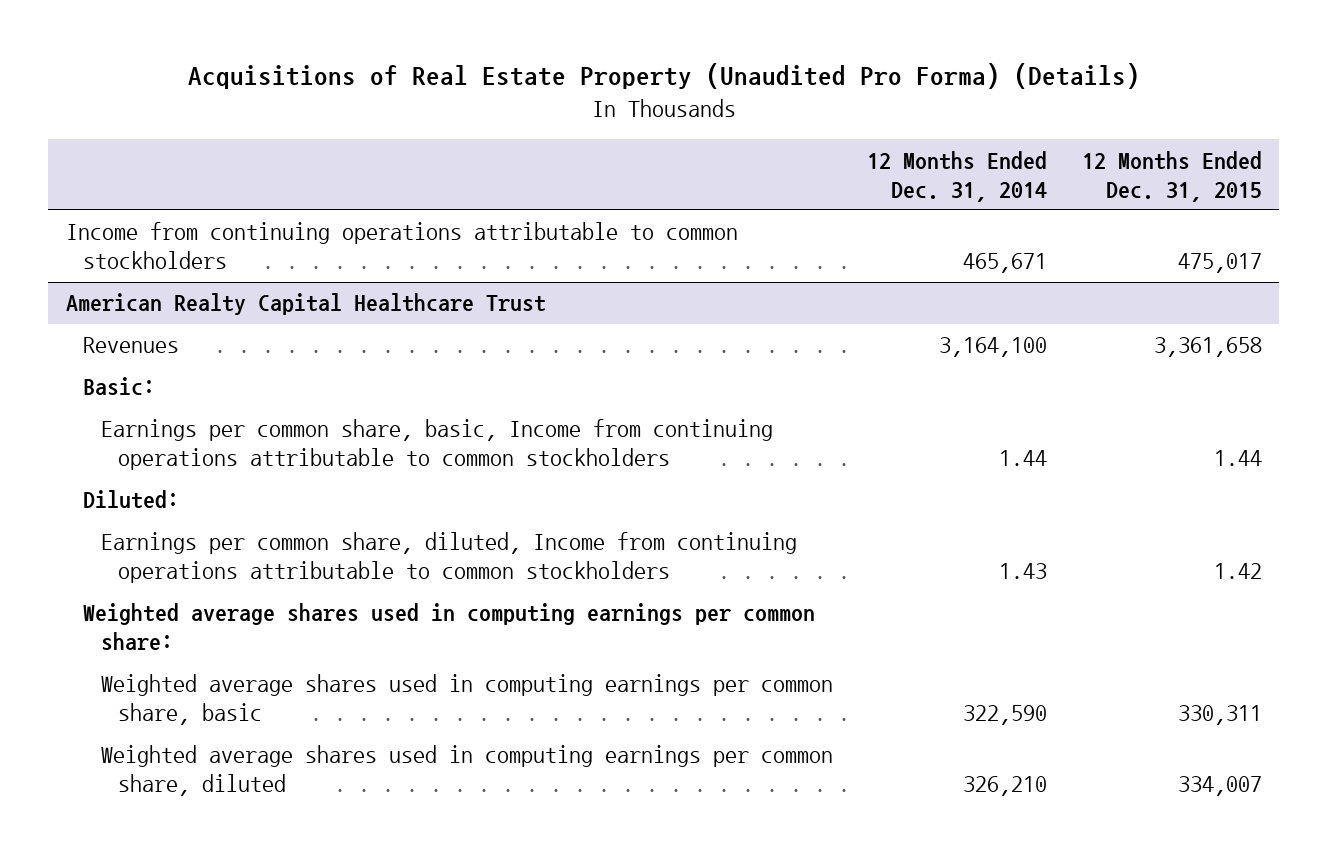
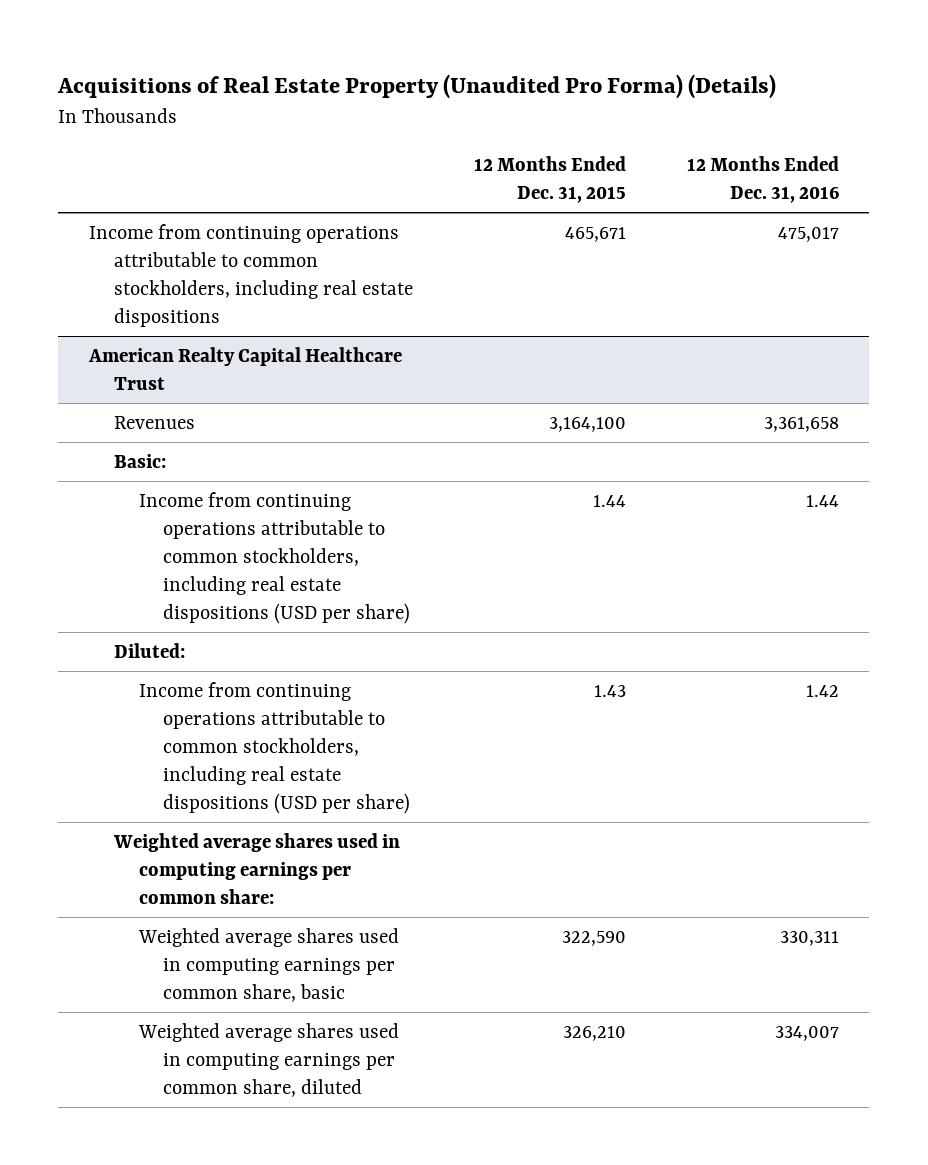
[867,150,1048,202] 12 Months Ended Dec. 31, 2014 -> none
none -> [686,156,839,203] 12 Months Ended Dec. 31, 2016
[65,222,738,270] Income from continuing operations attributable to common stockholders -> [88,223,413,327] Income from continuing operations attributable to common stockholders, including real estate dispositions
[1177,253,1262,274] 475,017 -> [564,226,626,242] 465,671
[1153,337,1262,358] 3,361,658 -> [548,416,626,432] 3,164,100
[100,419,773,471] Earnings per common share, basic, Income from continuing operations attributable to common stockholders -> [138,491,411,624] Income from continuing operations attributable to common stockholders, including real estate dispositions (USD per share)
[100,532,797,584] Earnings per common share, diluted, Income from continuing operations attributable to common stockholders -> [138,681,411,814] Income from continuing operations attributable to common stockholders, including real estate dispositions (USD per share)
[1213,563,1262,580] 1.42 -> [593,684,626,697] 1.43
[1177,705,1262,726] 330,311 -> [561,930,626,946] 322,590
[1177,776,1262,797] 334,007 -> [562,1025,626,1041] 326,210

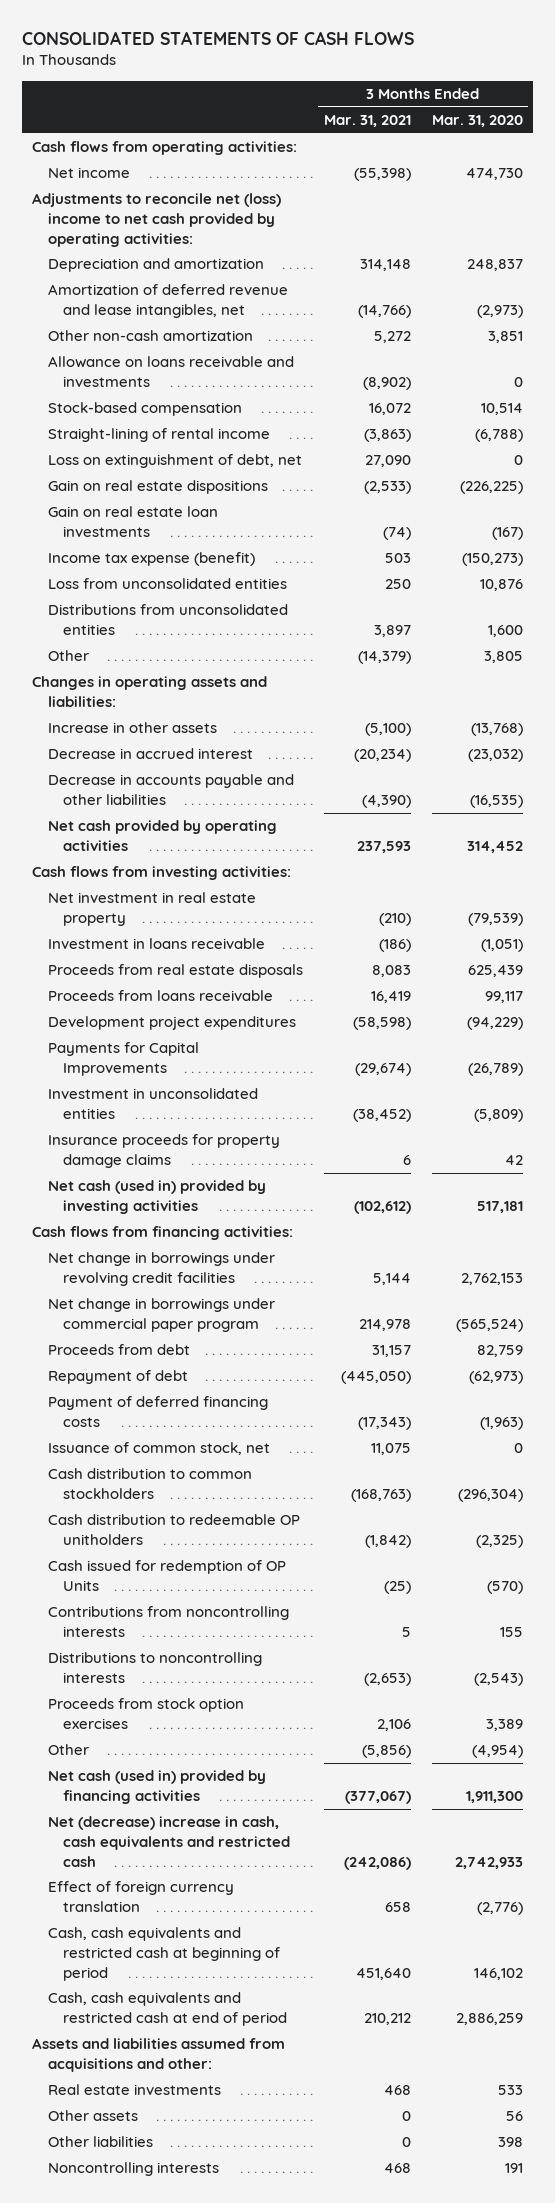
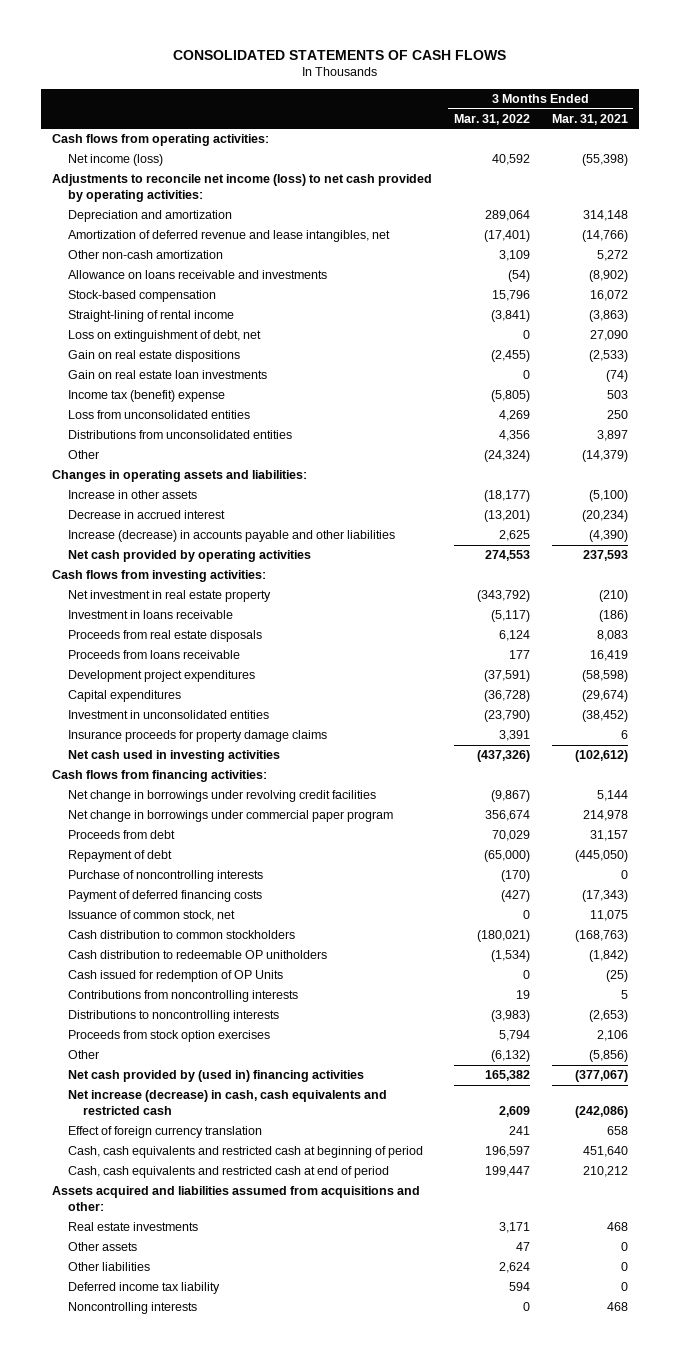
[431,115,523,128] Mar. 31, 2020 -> none
none -> [453,113,530,125] Mar. 31, 2022
[47,167,130,179] Net income -> [67,154,163,167] Net income (loss)
[32,193,282,247] Adjustments to reconcile net (loss) income to net cash provided by operating activities: -> [51,174,432,202] Adjustments to reconcile net income (loss) to net cash provided by operating activities:
[47,552,255,567] Income tax expense (benefit) -> [67,390,225,403] Income tax (benefit) expense
[47,774,294,806] Decrease in accounts payable and other liabilities -> [67,530,395,543] Increase (decrease) in accounts payable and other liabilities
[47,1042,199,1077] Payments for Capital Improvements -> [67,690,181,703] Capital expenditures
[47,1180,266,1215] Net cash (used in) provided by investing activities -> [67,750,280,763] Net cash used in investing activities
none -> [67,870,263,883] Purchase of noncontrolling interests
[47,1770,266,1805] Net cash (used in) provided by financing activities -> [67,1070,364,1083] Net cash provided by (used in) financing activities
[47,1816,291,1867] Net (decrease) increase in cash, cash equivalents and restricted cash -> [67,1090,387,1115] Net increase (decrease) in cash, cash equivalents and restricted cash
[32,2038,286,2073] Assets and liabilities assumed from acquisitions and other: -> [51,1186,420,1211] Assets acquired and liabilities assumed from acquisitions and other:
none -> [67,1282,220,1295] Deferred income tax liability

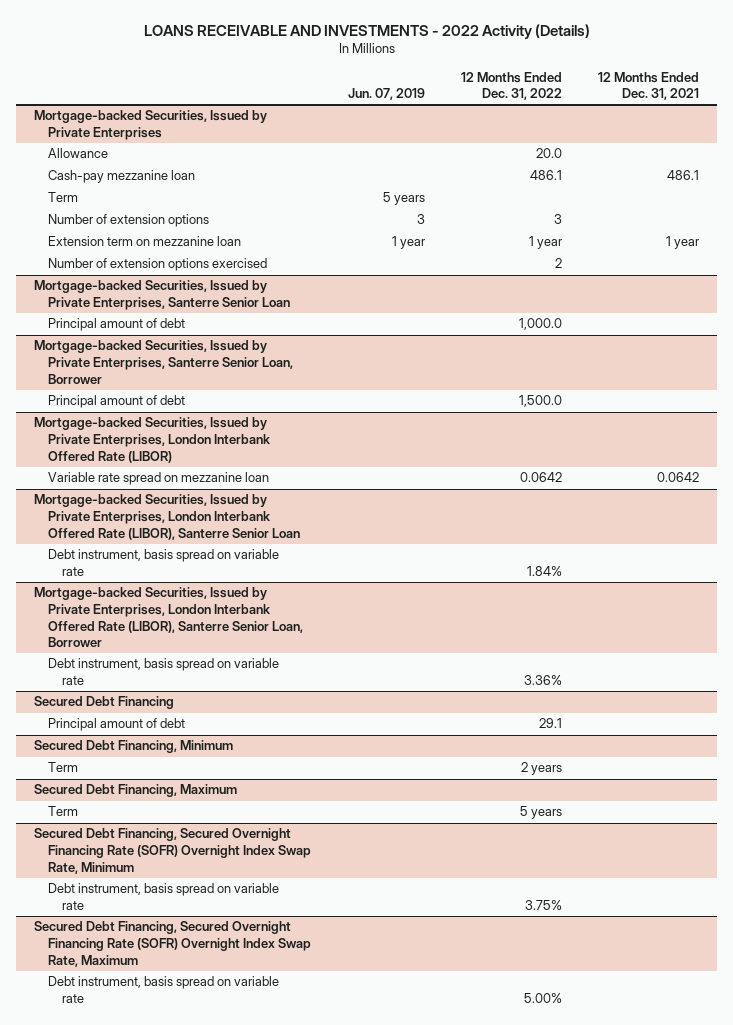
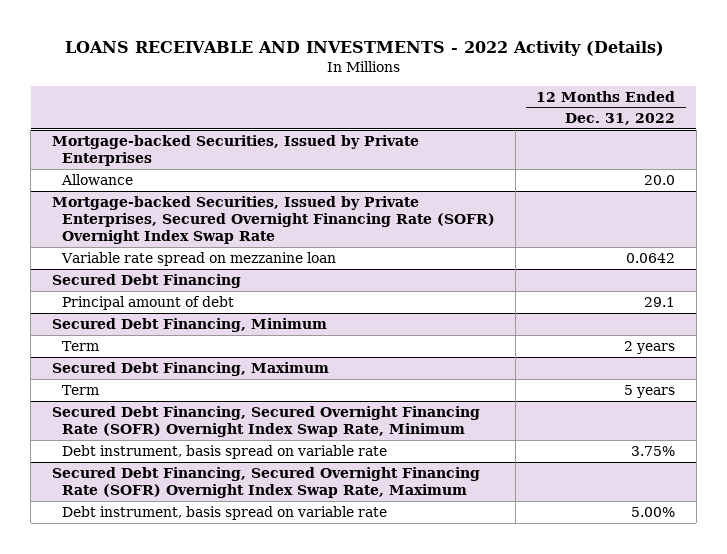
[347,88,425,101] Jun. 07, 2019 -> none
[597,71,699,101] 12 Months Ended Dec. 31, 2021 -> none
[48,170,196,184] Cash-pay mezzanine loan -> none
[48,192,79,203] Term -> none
[48,214,210,228] Number of extension options -> none
[48,236,242,247] Extension term on mezzanine loan -> none
[48,258,268,272] Number of extension options exercised -> none
[34,280,291,311] Mortgage-backed Securities, Issued by Private Enterprises, Santerre Senior Loan -> none
[48,318,186,332] Principal amount of debt -> none
[34,340,294,384] Mortgage-backed Securities, Issued by Private Enterprises, Santerre Senior Loan, Borrower -> none
[48,395,186,409] Principal amount of debt -> none
[34,417,272,463] Mortgage-backed Securities, Issued by Private Enterprises, London Interbank Offered Rate (LIBOR) -> none
none -> [51,195,496,244] Mortgage-backed Securities, Issued by Private Enterprises, Secured Overnight Financing Rate (SOFR) Overnight Index Swap Rate
[34,494,301,540] Mortgage-backed Securities, Issued by Private Enterprises, London Interbank Offered Rate (LIBOR), Santerre Senior Loan -> none
[48,549,280,577] Debt instrument, basis spread on variable rate -> none
[34,587,304,648] Mortgage-backed Securities, Issued by Private Enterprises, London Interbank Offered Rate (LIBOR), Santerre Senior Loan, Borrower -> none
[48,658,280,686] Debt instrument, basis spread on variable rate -> none

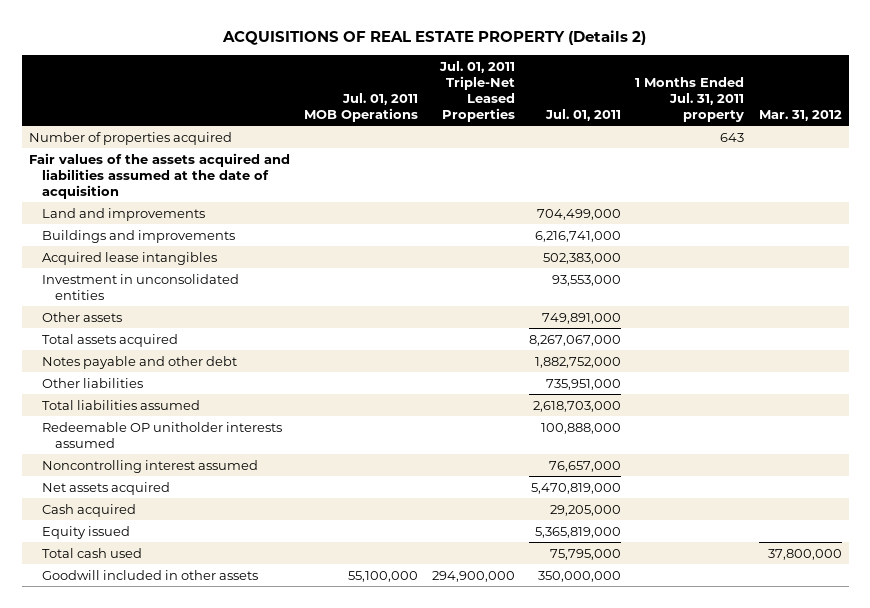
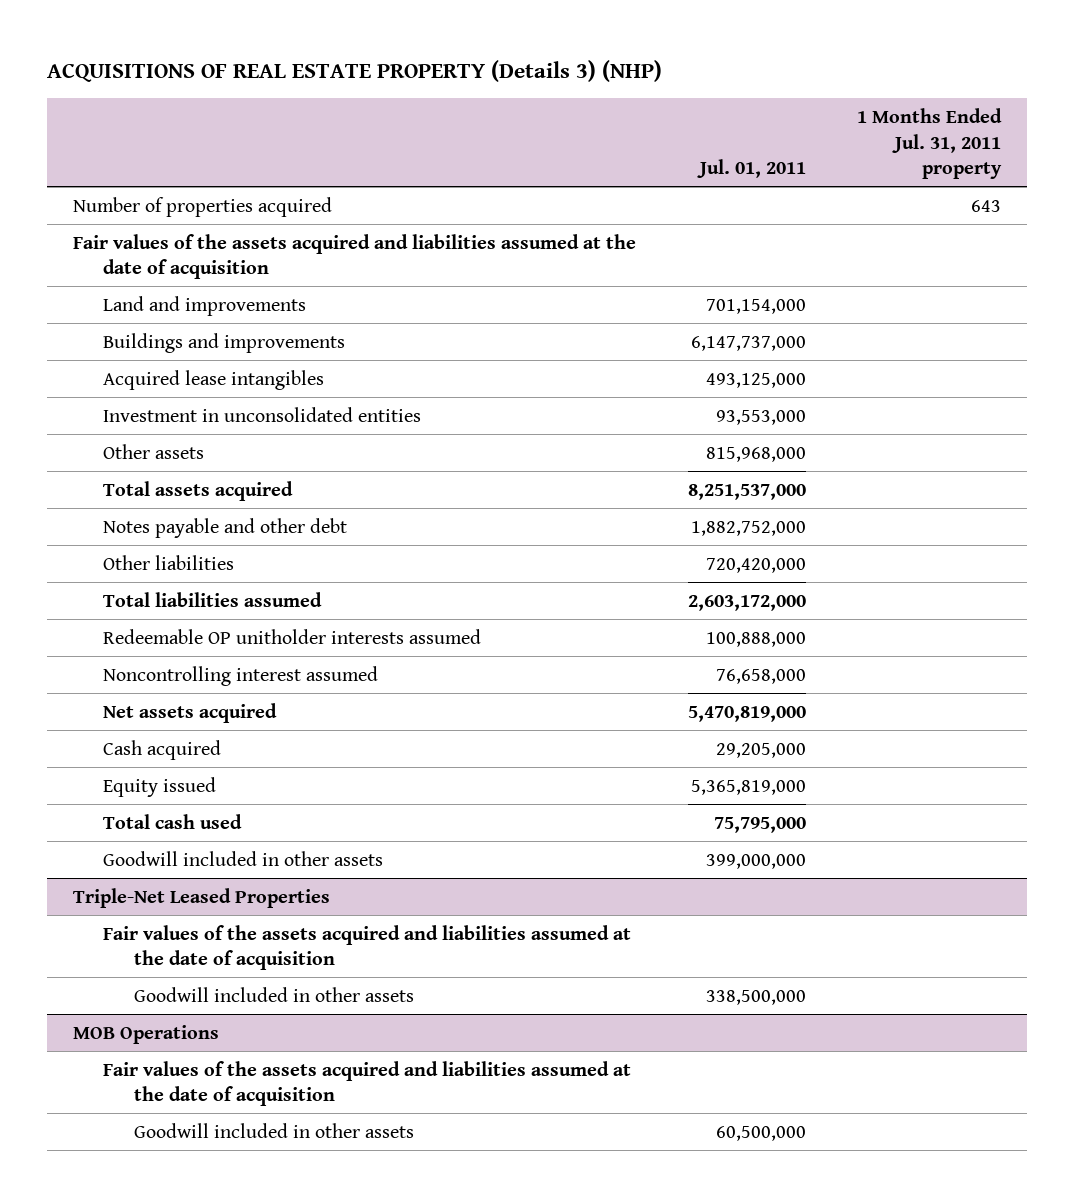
[222,30,647,46] ACQUISITIONS OF REAL ESTATE PROPERTY (Details 2) -> [46,60,662,83] ACQUISITIONS OF REAL ESTATE PROPERTY (Details 3) (NHP)
[303,92,418,122] Jul. 01, 2011 MOB Operations -> none
[439,60,516,122] Jul. 01, 2011 Triple-Net Leased Properties -> none
[758,109,842,121] Mar. 31, 2012 -> none
[537,208,622,220] 704,499,000 -> [705,298,806,314] 701,154,000
[535,230,622,242] 6,216,741,000 -> [690,335,806,351] 6,147,737,000
[543,252,622,264] 502,383,000 -> [705,372,806,388] 493,125,000
[542,312,622,324] 749,891,000 -> [705,446,806,462] 815,968,000
[529,334,622,346] 8,267,067,000 -> [687,483,806,500] 8,251,537,000
[546,378,622,390] 735,951,000 -> [705,557,806,573] 720,420,000
[533,400,622,412] 2,618,703,000 -> [687,594,806,611] 2,603,172,000
[549,460,622,472] 76,657,000 -> [715,668,806,684] 76,658,000
[538,570,622,582] 350,000,000 -> [705,853,806,869] 399,000,000
none -> [72,887,330,908] Triple-Net Leased Properties
none -> [103,924,632,971] Fair values of the assets acquired and liabilities assumed at the date of acquisition
none -> [133,986,414,1002] Goodwill included in other assets
none -> [72,1024,219,1044] MOB Operations
none -> [103,1060,632,1107] Fair values of the assets acquired and liabilities assumed at the date of acquisition
none -> [133,1122,414,1138] Goodwill included in other assets

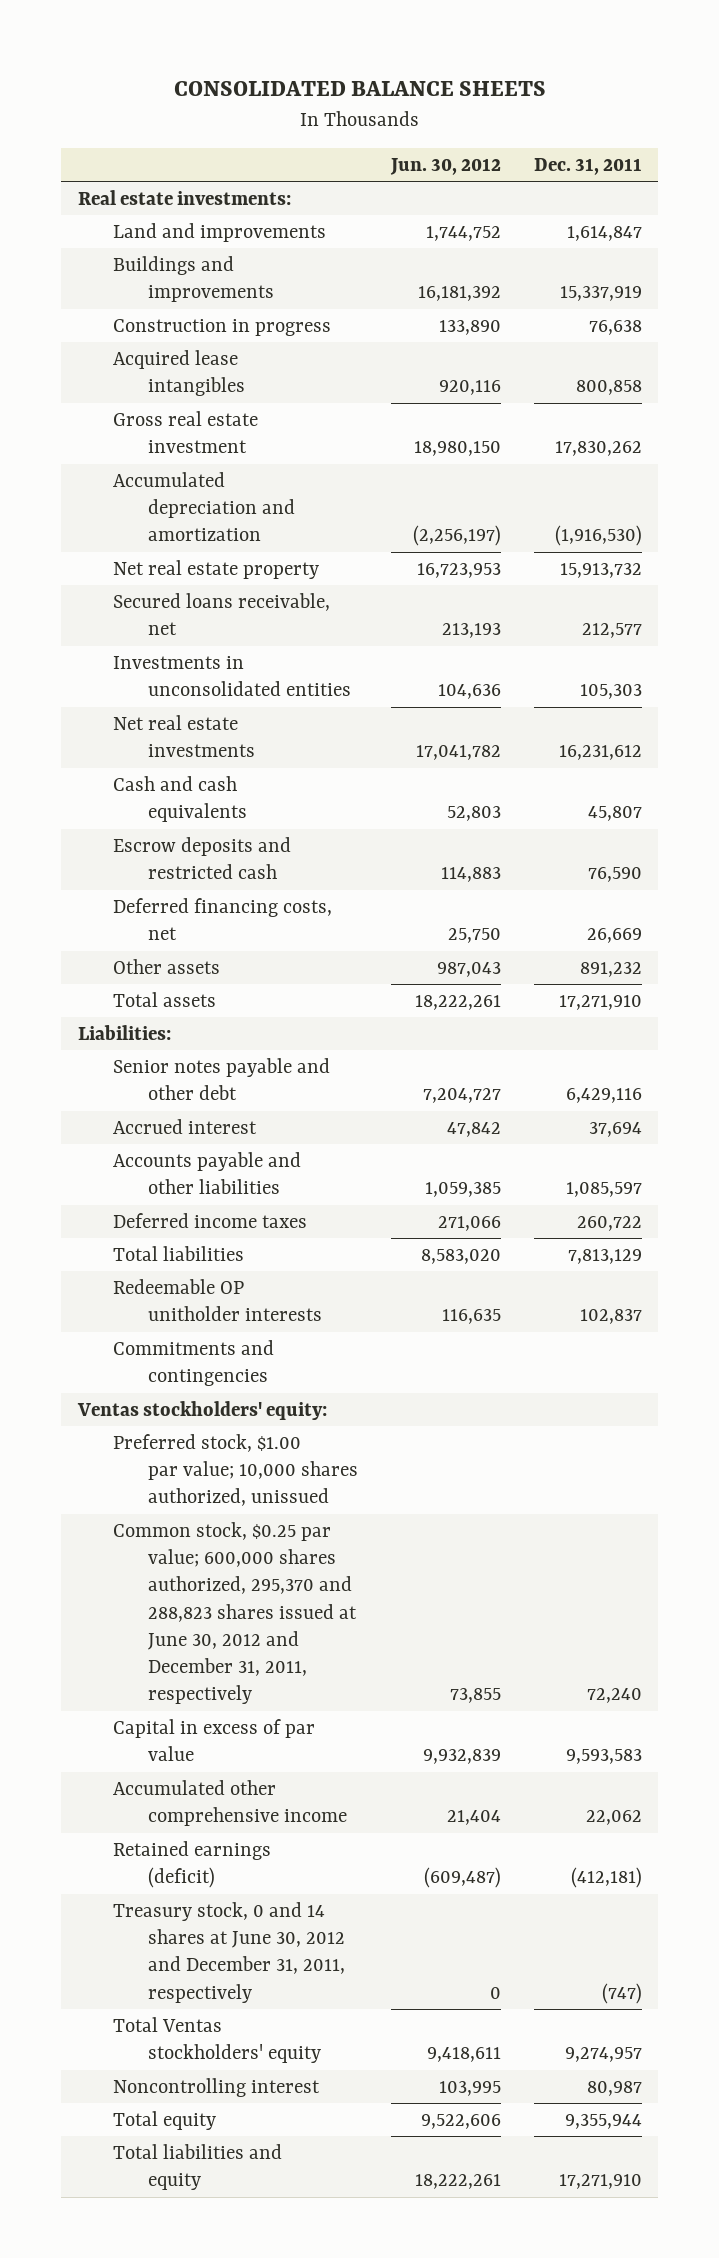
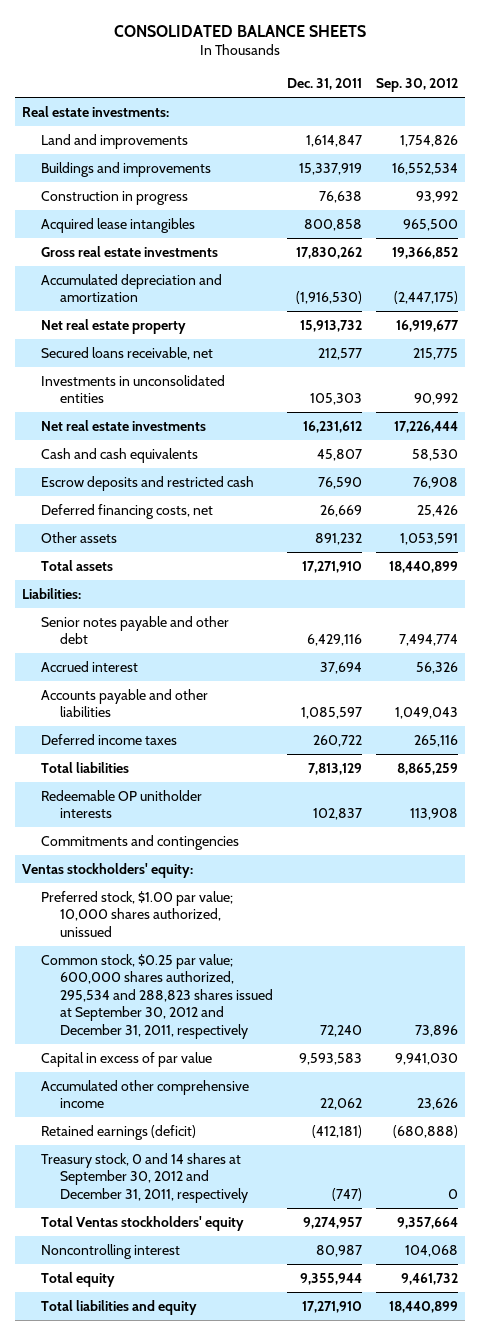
[390,158,502,176] Jun. 30, 2012 -> none
none -> [376,78,459,93] Sep. 30, 2012
[113,411,259,454] Gross real estate investment -> [41,245,219,257] Gross real estate investments
[113,1522,358,1705] Common stock, $0.25 par value; 600,000 shares authorized, 295,370 and 288,823 shares issued at June 30, 2012 and December 31, 2011, respectively -> [41,953,274,1039] Common stock, $0.25 par value; 600,000 shares authorized, 295,534 and 288,823 shares issued at September 30, 2012 and December 31, 2011, respectively
[113,1902,346,2003] Treasury stock, 0 and 14 shares at June 30, 2012 and December 31, 2011, respectively -> [41,1152,249,1203] Treasury stock, 0 and 14 shares at September 30, 2012 and December 31, 2011, respectively

